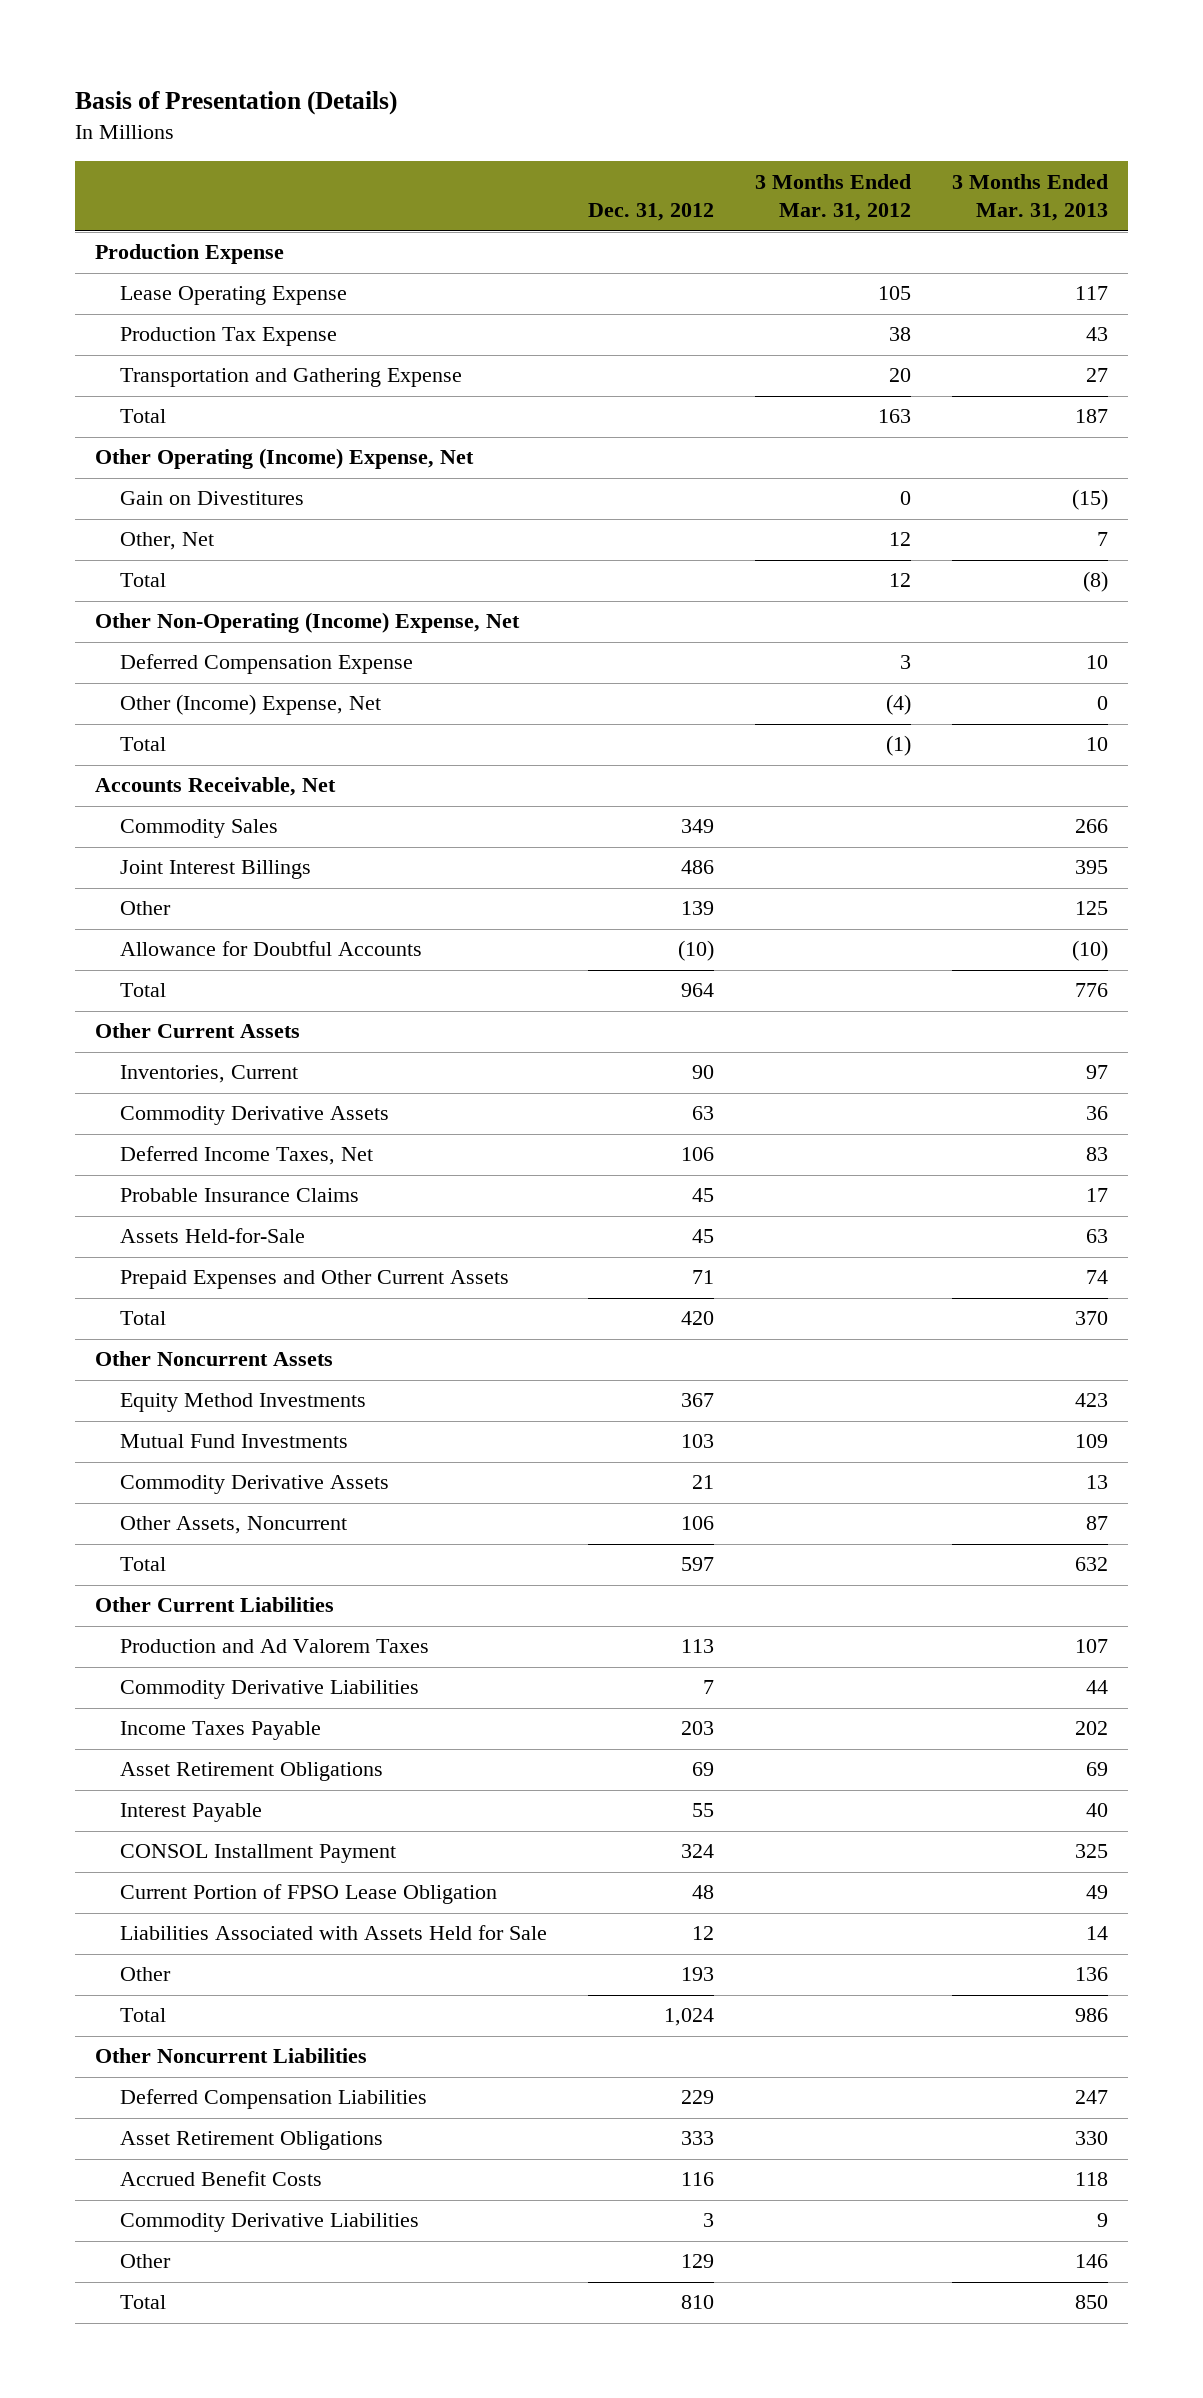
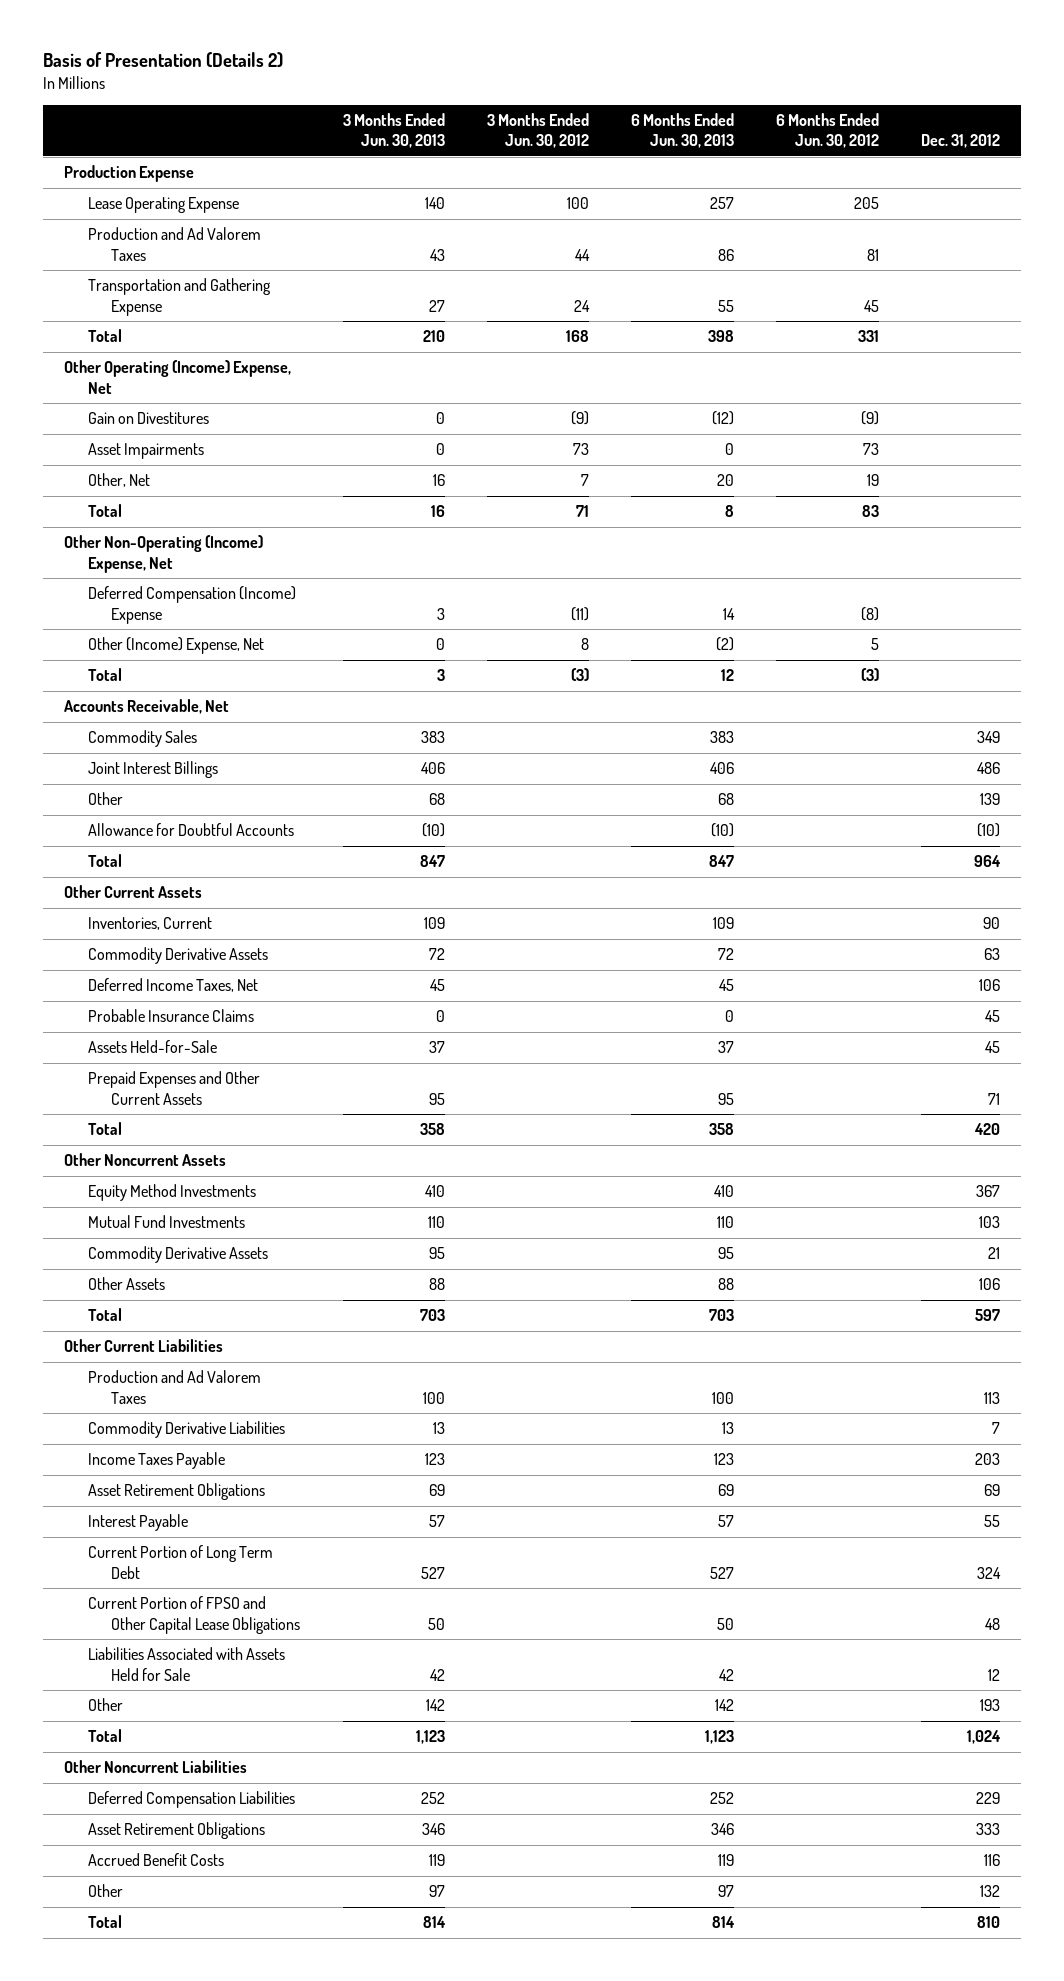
[75,91,398,116] Basis of Presentation (Details) -> [42,52,283,69] Basis of Presentation (Details 2)
[754,173,911,222] 3 Months Ended Mar. 31, 2012 -> none
[951,173,1108,222] 3 Months Ended Mar. 31, 2013 -> none
none -> [342,112,445,149] 3 Months Ended Jun. 30, 2013
none -> [486,112,589,149] 3 Months Ended Jun. 30, 2012
none -> [630,112,734,149] 6 Months Ended Jun. 30, 2013
none -> [775,112,879,149] 6 Months Ended Jun. 30, 2012
[120,327,338,347] Production Tax Expense -> [87,227,261,261] Production and Ad Valorem Taxes
none -> [87,443,204,460] Asset Impairments
[120,654,414,675] Deferred Compensation Expense -> [87,586,296,624] Deferred Compensation (Income) Expense
[120,1516,348,1535] Other Assets, Noncurrent -> [87,1277,165,1291] Other Assets
[120,1844,397,1864] CONSOL Installment Payment -> [87,1545,273,1579] Current Portion of Long Term Debt
[120,1884,498,1905] Current Portion of FPSO Lease Obligation -> [87,1596,301,1634] Current Portion of FPSO and Other Capital Lease Obligations
[120,2213,420,2233] Commodity Derivative Liabilities -> none
[681,2254,715,2269] 129 -> [980,1885,1001,1898] 132

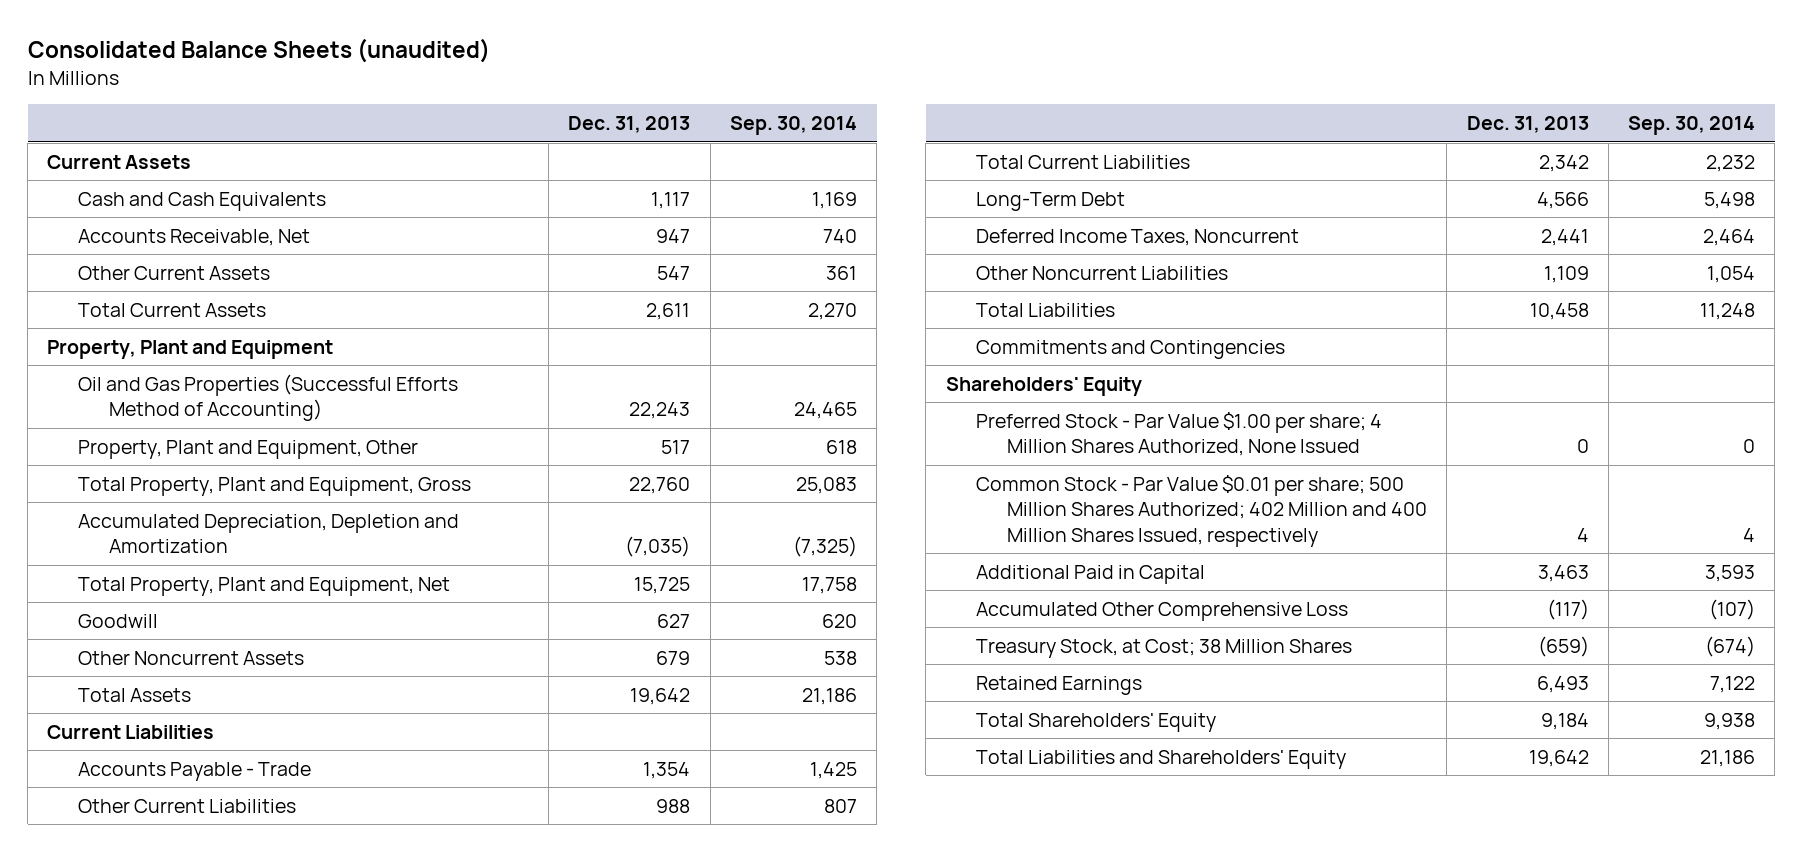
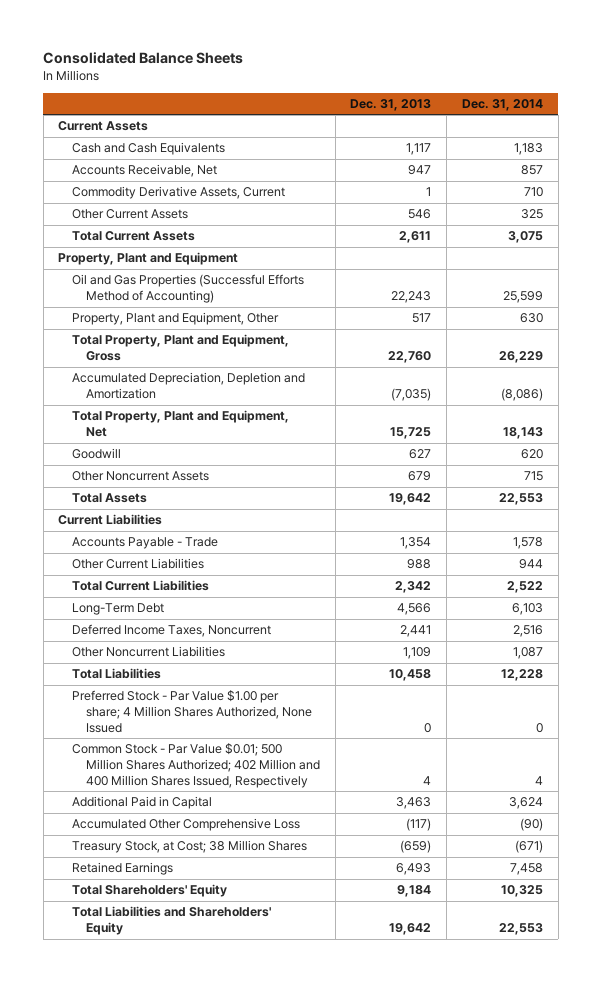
[27,38,490,64] Consolidated Balance Sheets (unaudited) -> [43,51,244,64] Consolidated Balance Sheets
[729,116,857,136] Sep. 30, 2014 -> none
none -> [461,98,543,111] Dec. 31, 2014
none -> [72,186,286,200] Commodity Derivative Assets, Current
[657,265,691,280] 547 -> [408,209,432,220] 546
[976,339,1286,359] Commitments and Contingencies -> none
[945,376,1142,396] Shareholders' Equity -> none
[976,474,1428,547] Common Stock - Par Value $0.01 per share; 500 Million Shares Authorized; 402 Million and 400 Million Shares Issued, respectively -> [72,743,321,788] Common Stock - Par Value $0.01; 500 Million Shares Authorized; 402 Million and 400 Million Shares Issued, Respectively

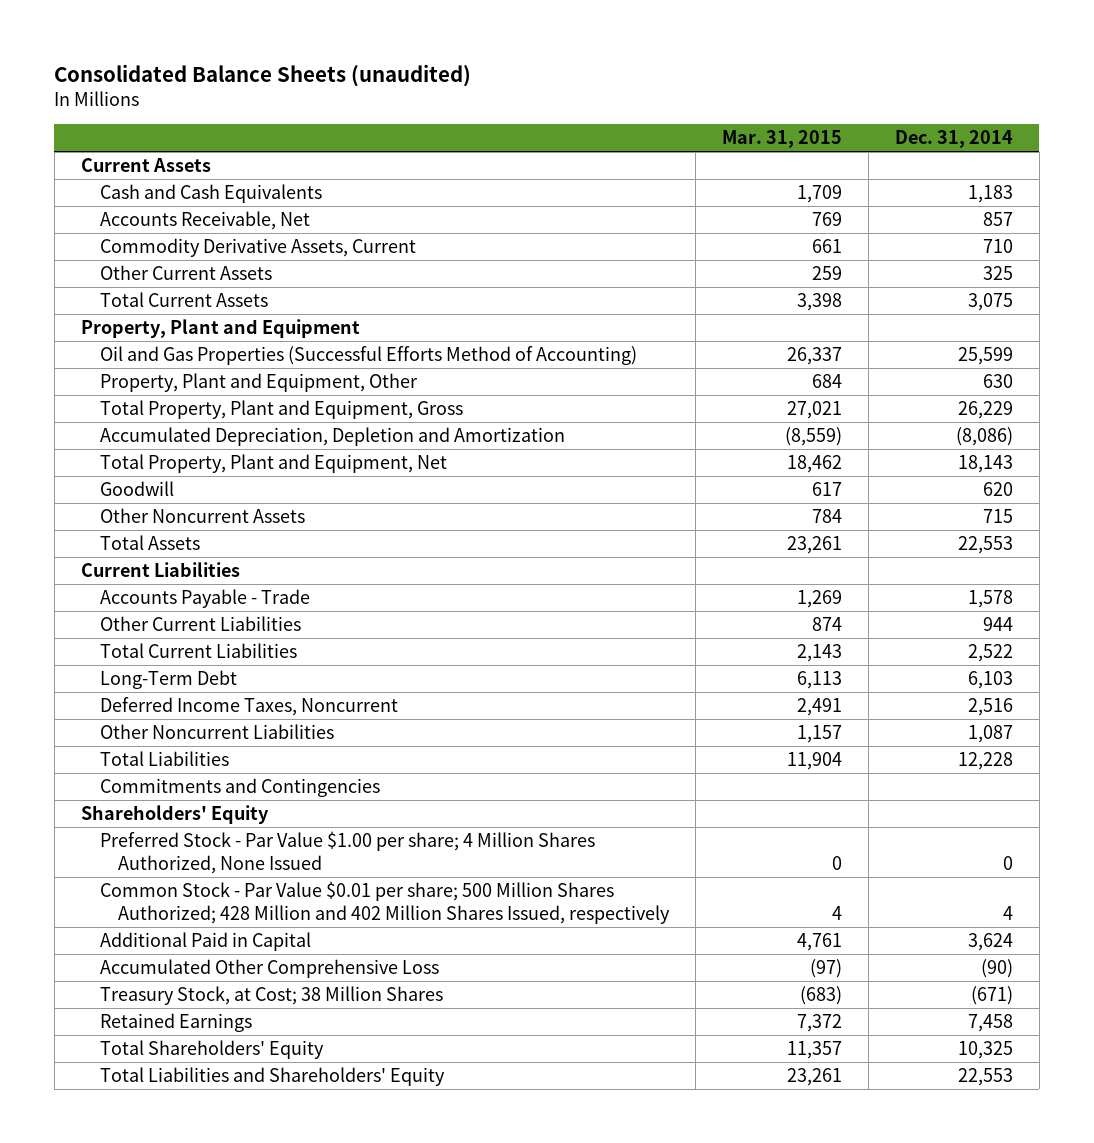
[43,51,244,64] Consolidated Balance Sheets -> [54,64,472,88] Consolidated Balance Sheets (unaudited)
[350,98,432,111] Dec. 31, 2013 -> none
none -> [722,130,843,149] Mar. 31, 2015
none -> [99,778,380,798] Commitments and Contingencies
none -> [80,805,269,825] Shareholders' Equity
[72,743,321,788] Common Stock - Par Value $0.01; 500 Million Shares Authorized; 402 Million and 400 Million Shares Issued, Respectively -> [99,881,671,925] Common Stock - Par Value $0.01 per share; 500 Million Shares Authorized; 428 Million and 402 Million Shares Issued, respectively

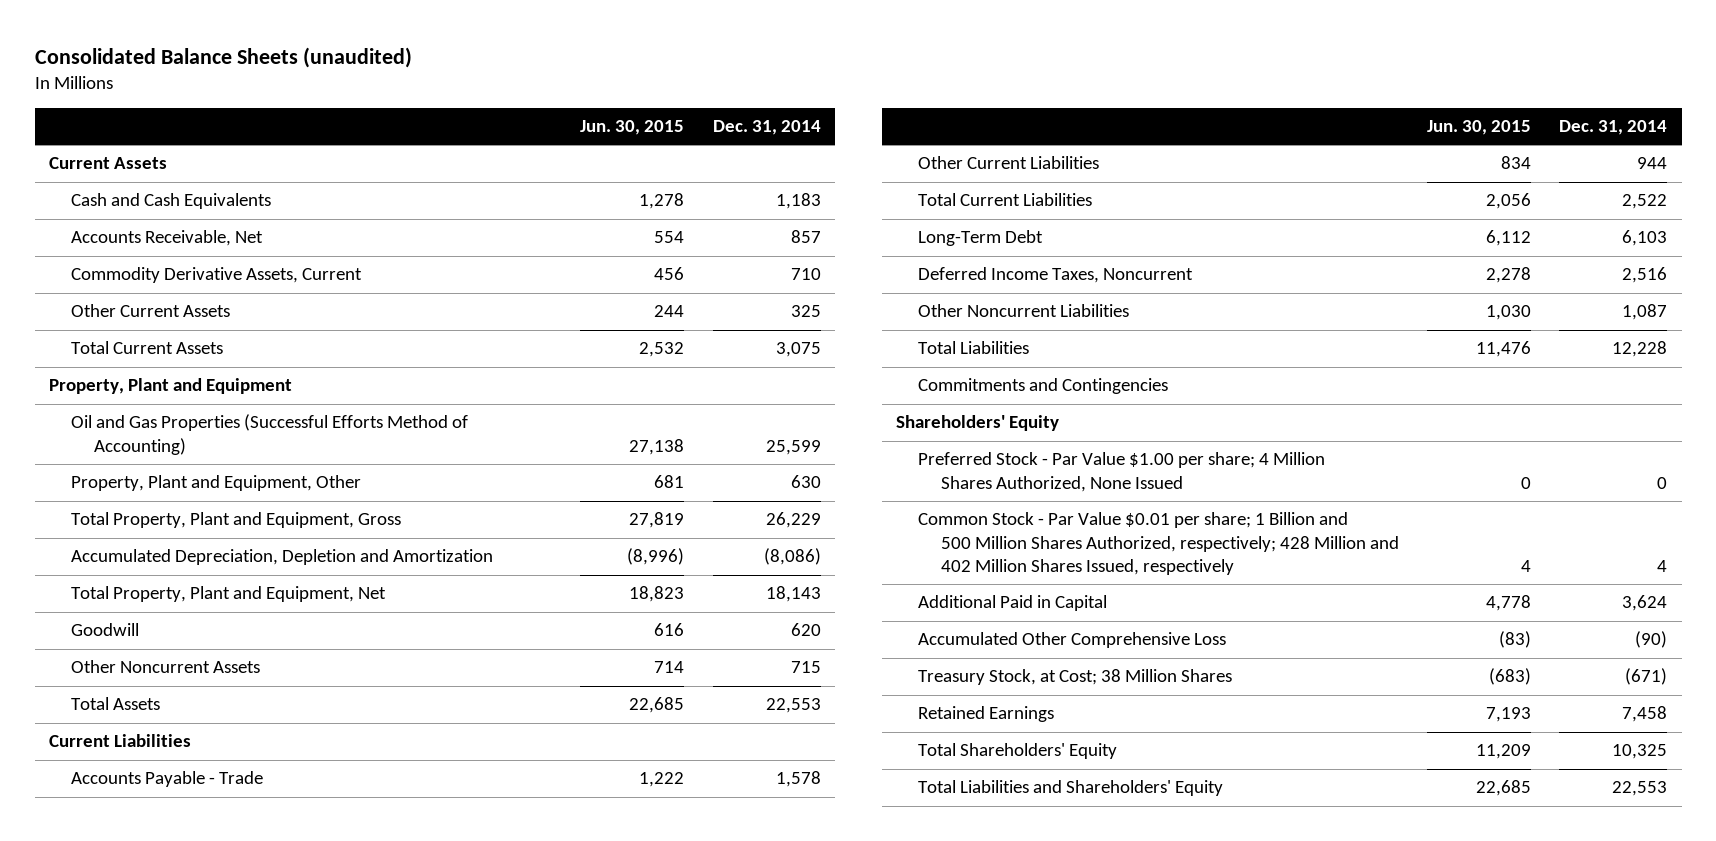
[722,130,843,149] Mar. 31, 2015 -> none
none -> [580,120,685,136] Jun. 30, 2015
[99,881,671,925] Common Stock - Par Value $0.01 per share; 500 Million Shares Authorized; 428 Million and 402 Million Shares Issued, respectively -> [918,512,1399,575] Common Stock - Par Value $0.01 per share; 1 Billion and 500 Million Shares Authorized, respectively; 428 Million and 402 Million Shares Issued, respectively

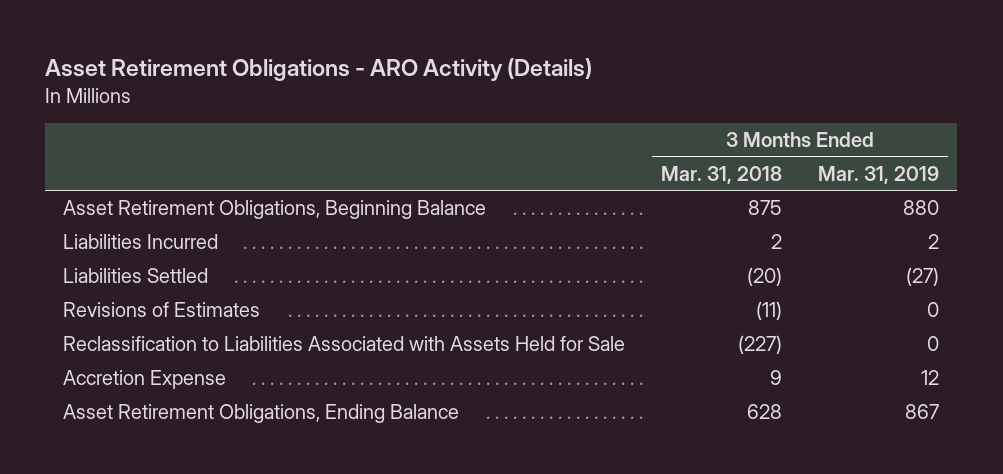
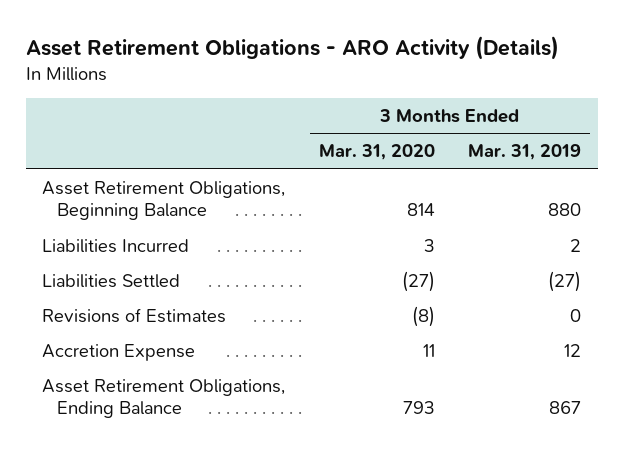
[661,166,783,185] Mar. 31, 2018 -> none
none -> [318,144,435,161] Mar. 31, 2020
[63,336,626,352] Reclassification to Liabilities Associated with Assets Held for Sale -> none

